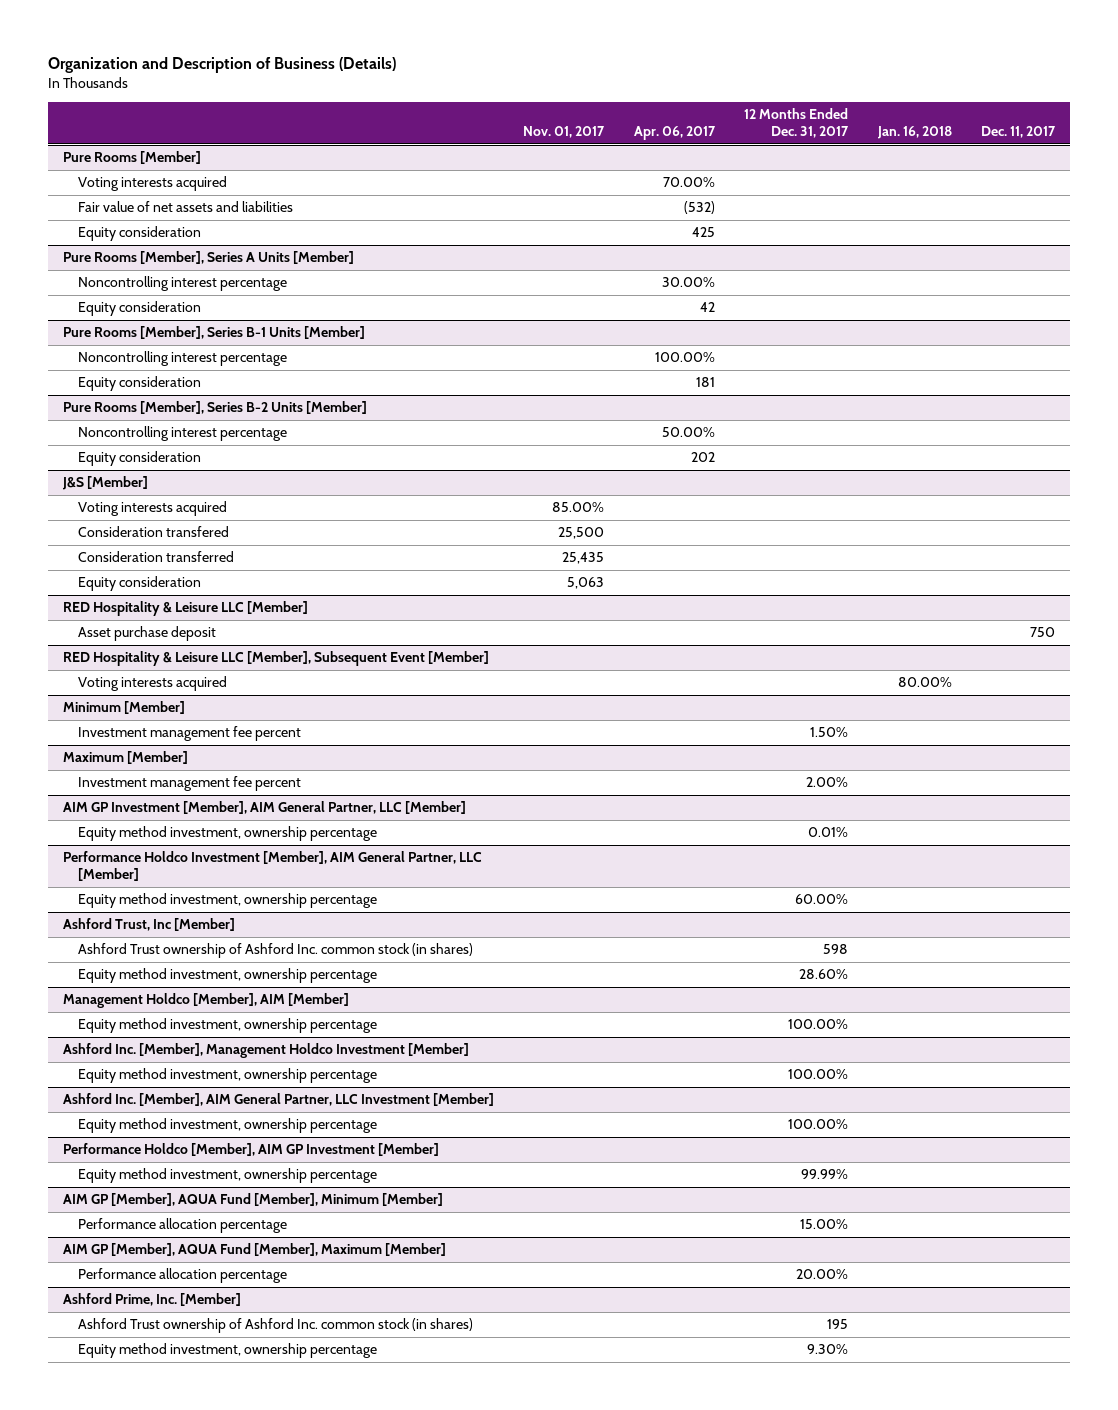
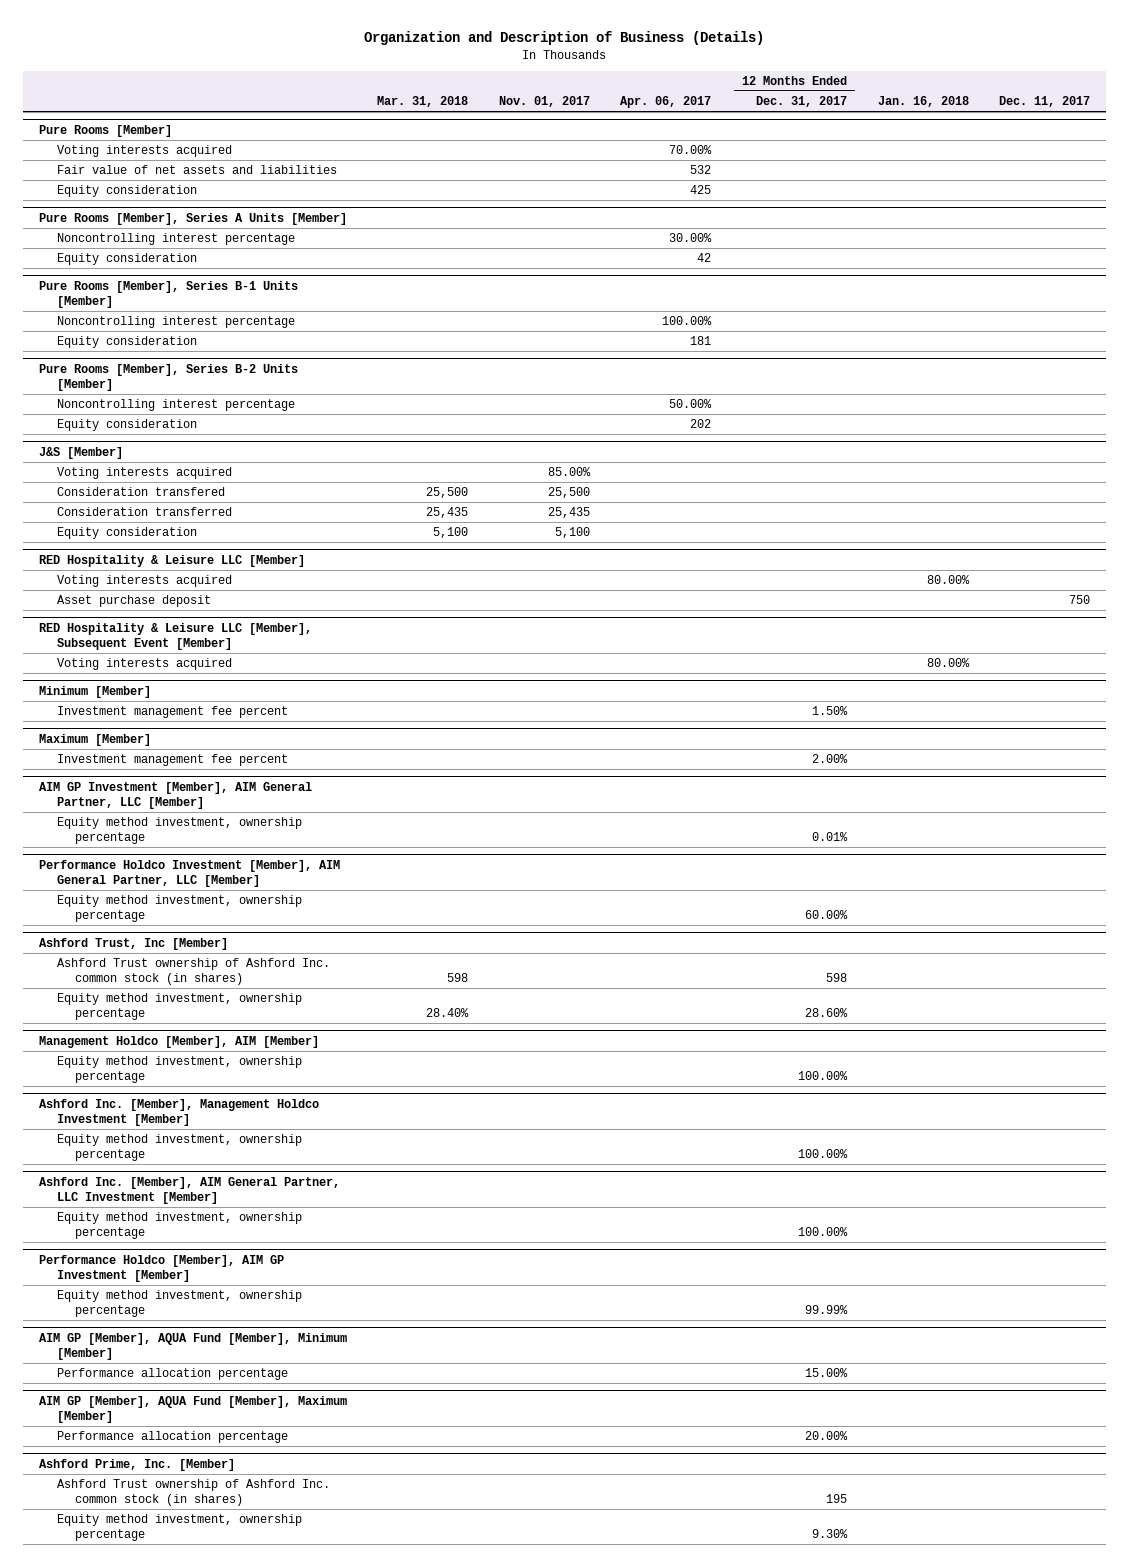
none -> [377,96,469,108] Mar. 31, 2018
[683,201,715,215] (532) -> [690,165,712,175] 532
[567,577,605,590] 5,063 -> [554,527,590,539] 5,100
none -> [56,575,232,588] Voting interests acquired

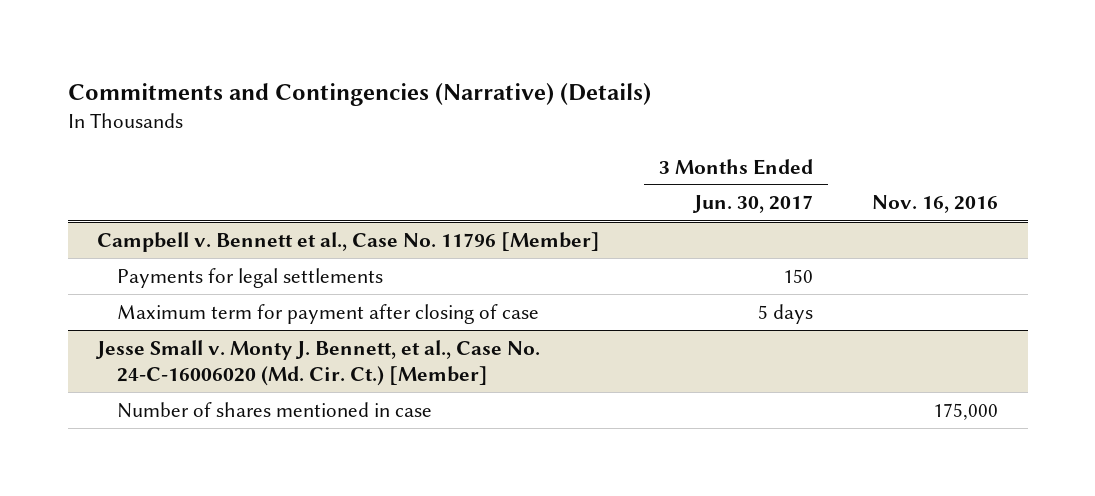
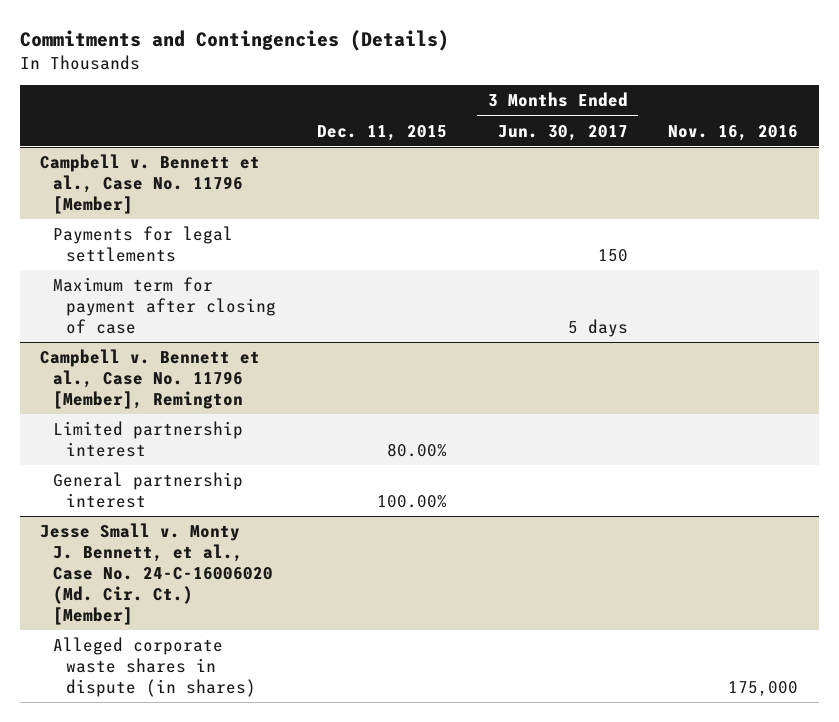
[67,82,651,106] Commitments and Contingencies (Narrative) (Details) -> [19,30,449,52] Commitments and Contingencies (Details)
none -> [316,124,447,141] Dec. 11, 2015
none -> [40,348,261,410] Campbell v. Bennett et al., Case No. 11796 [Member], Remington
none -> [53,420,244,458] Limited partnership interest
none -> [53,471,244,509] General partnership interest
[116,401,432,418] Number of shares mentioned in case -> [53,636,257,698] Alleged corporate waste shares in dispute (in shares)

